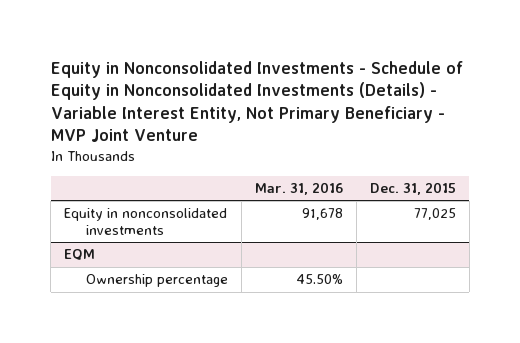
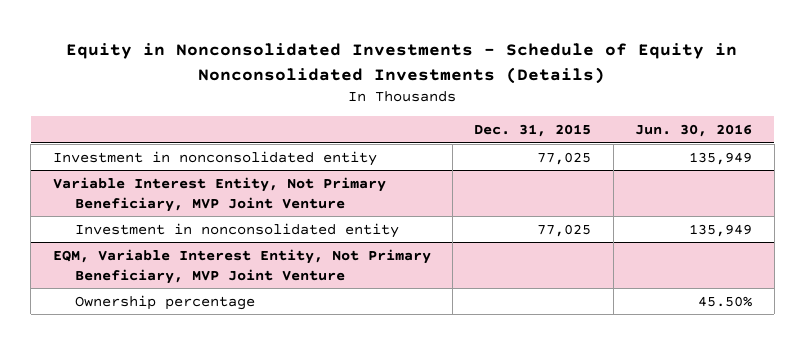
[50,60,463,143] Equity in Nonconsolidated Investments - Schedule of Equity in Nonconsolidated Investments (Details) - Variable Interest Entity, Not Primary Beneficiary - MVP Joint Venture -> [66,43,738,84] Equity in Nonconsolidated Investments - Schedule of Equity in Nonconsolidated Investments (Details)
[255,181,344,195] Mar. 31, 2016 -> none
none -> [635,124,753,138] Jun. 30, 2016
[64,208,228,236] Equity in nonconsolidated investments -> [52,150,377,166] Investment in nonconsolidated entity
none -> [52,176,386,212] Variable Interest Entity, Not Primary Beneficiary, MVP Joint Venture
none -> [75,222,400,238] Investment in nonconsolidated entity
[64,249,96,261] EQM -> [52,248,431,284] EQM, Variable Interest Entity, Not Primary Beneficiary, MVP Joint Venture

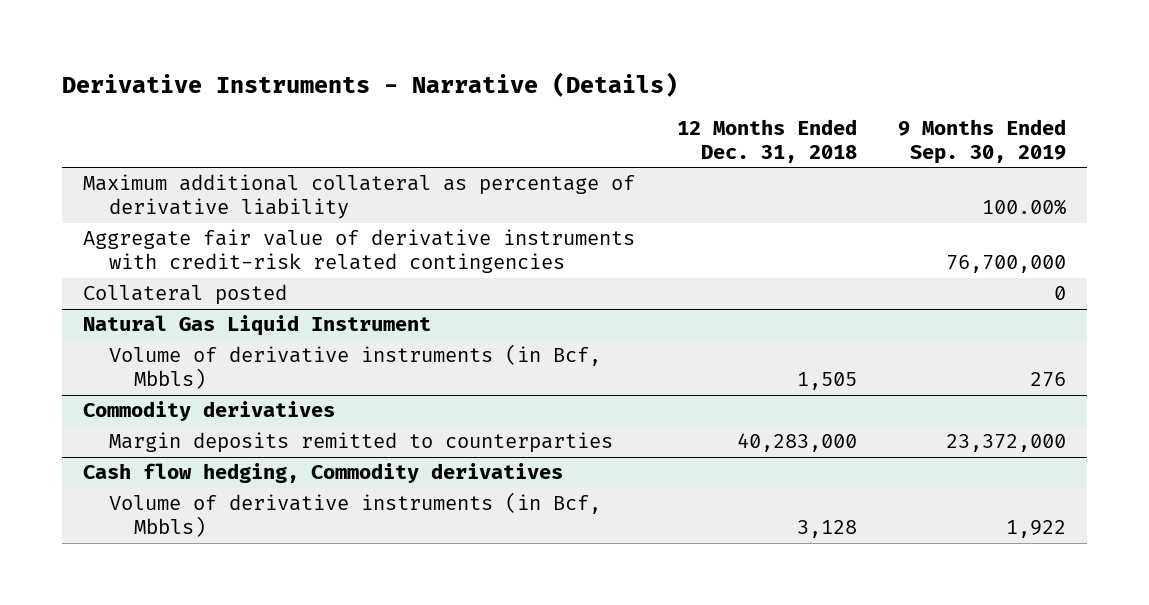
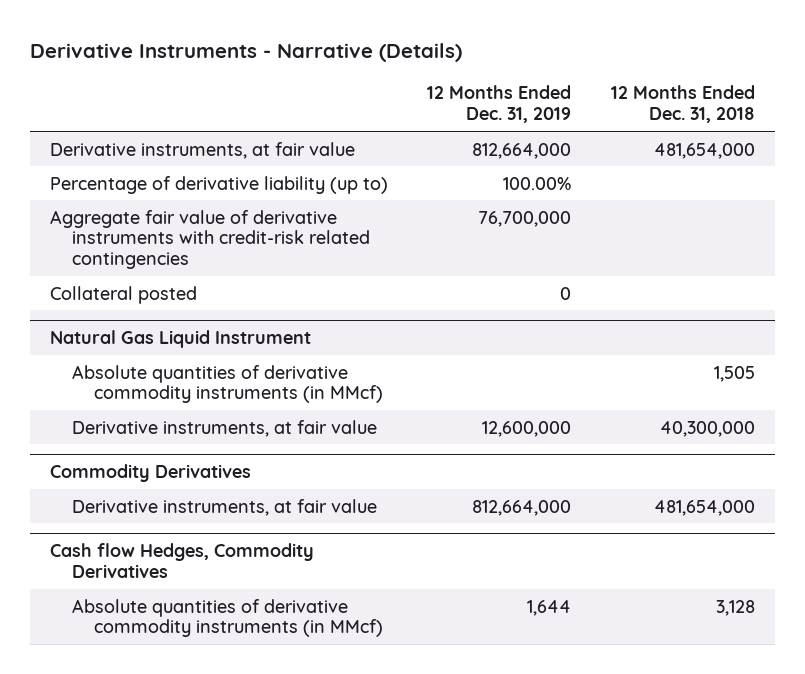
[898,119,1067,165] 9 Months Ended Sep. 30, 2019 -> none
none -> [427,85,572,124] 12 Months Ended Dec. 31, 2019
none -> [49,141,355,159] Derivative instruments, at fair value
[82,174,635,220] Maximum additional collateral as percentage of derivative liability -> [49,175,388,194] Percentage of derivative liability (up to)
[108,432,613,454] Margin deposits remitted to counterparties -> none
[108,344,601,390] Volume of derivative instruments (in Bcf, Mbbls) -> [71,364,384,404] Absolute quantities of derivative commodity instruments (in MMcf)
none -> [71,419,377,437] Derivative instruments, at fair value
[82,401,335,422] Commodity derivatives -> [49,463,251,482] Commodity Derivatives
none -> [71,498,377,516] Derivative instruments, at fair value
[82,463,563,484] Cash flow hedging, Commodity derivatives -> [49,542,314,578] Cash flow Hedges, Commodity Derivatives
[108,492,601,538] Volume of derivative instruments (in Bcf, Mbbls) -> [71,598,384,638] Absolute quantities of derivative commodity instruments (in MMcf)

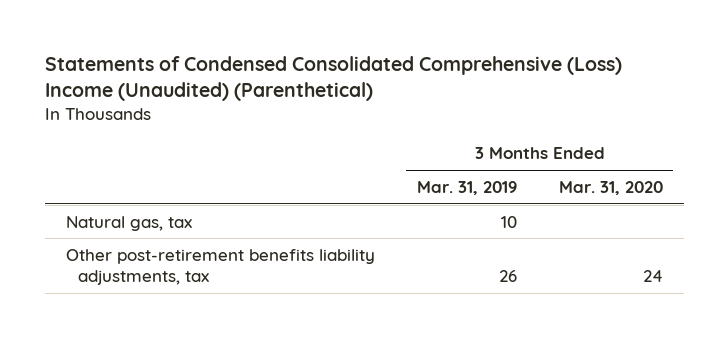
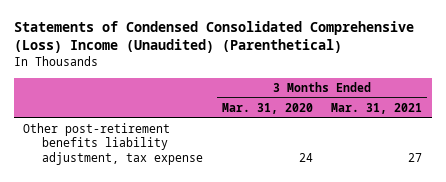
[416,180,517,195] Mar. 31, 2019 -> none
none -> [331,102,423,114] Mar. 31, 2021
[65,215,192,231] Natural gas, tax -> none
[65,248,375,285] Other post-retirement benefits liability adjustments, tax -> [23,123,203,165] Other post-retirement benefits liability adjustment, tax expense

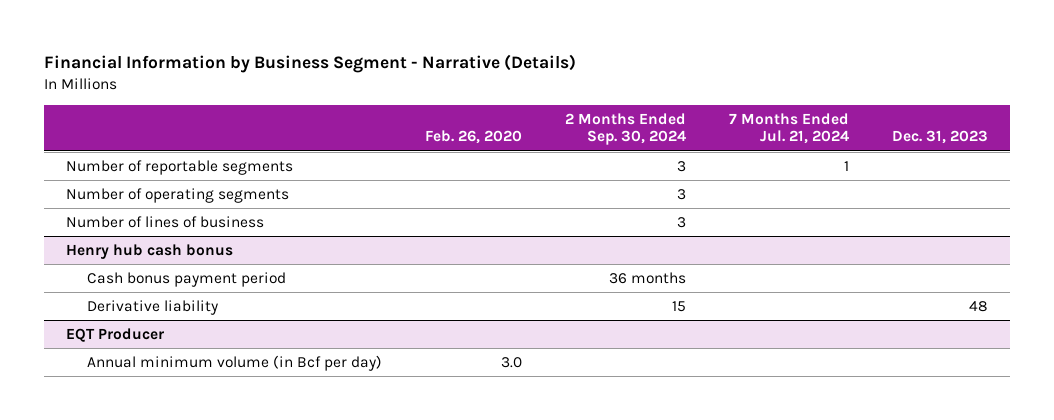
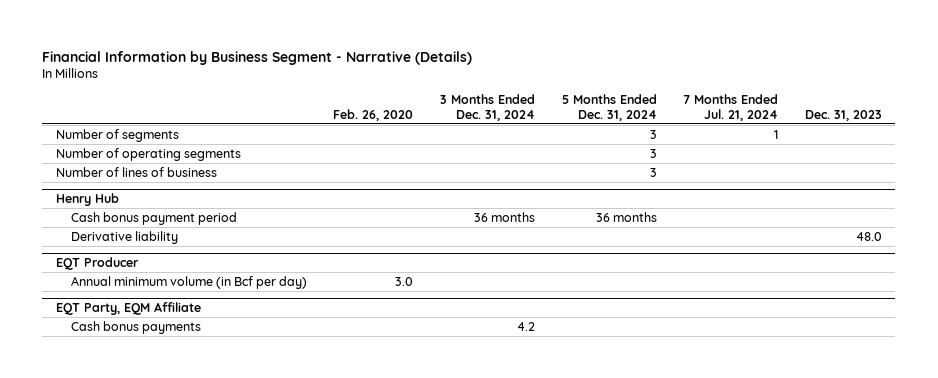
[565,112,687,146] 2 Months Ended Sep. 30, 2024 -> none
none -> [440,94,536,121] 3 Months Ended Dec. 31, 2024
none -> [561,94,657,121] 5 Months Ended Dec. 31, 2024
[65,160,293,176] Number of reportable segments -> [55,128,179,142] Number of segments
[65,244,233,260] Henry hub cash bonus -> [55,193,119,207] Henry Hub
[969,301,989,313] 48 -> [855,231,882,241] 48.0
none -> [55,302,201,316] EQT Party, EQM Affiliate
none -> [70,320,201,334] Cash bonus payments

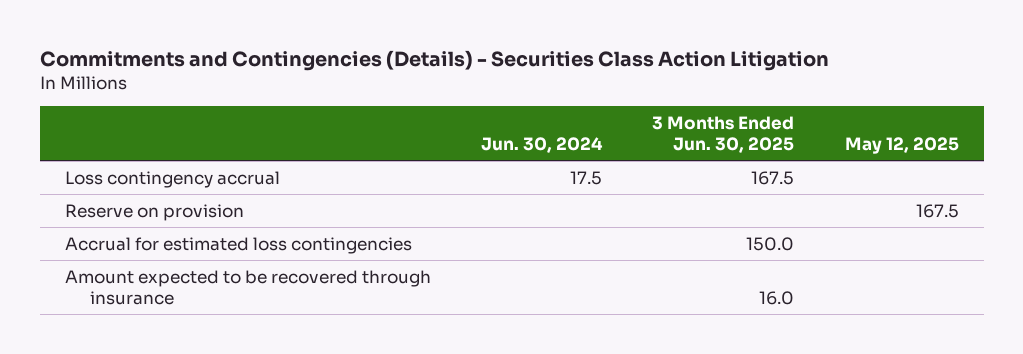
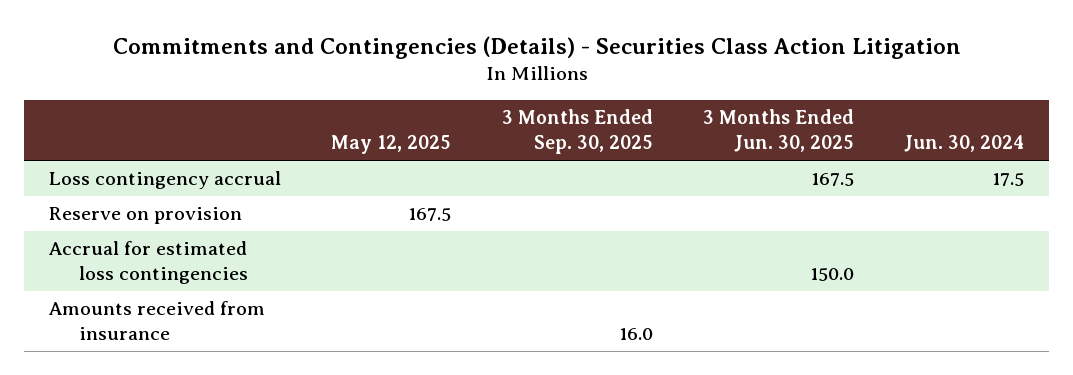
none -> [501,109,653,155] 3 Months Ended Sep. 30, 2025
[64,269,431,305] Amount expected to be recovered through insurance -> none
none -> [48,301,265,341] Amounts received from insurance

